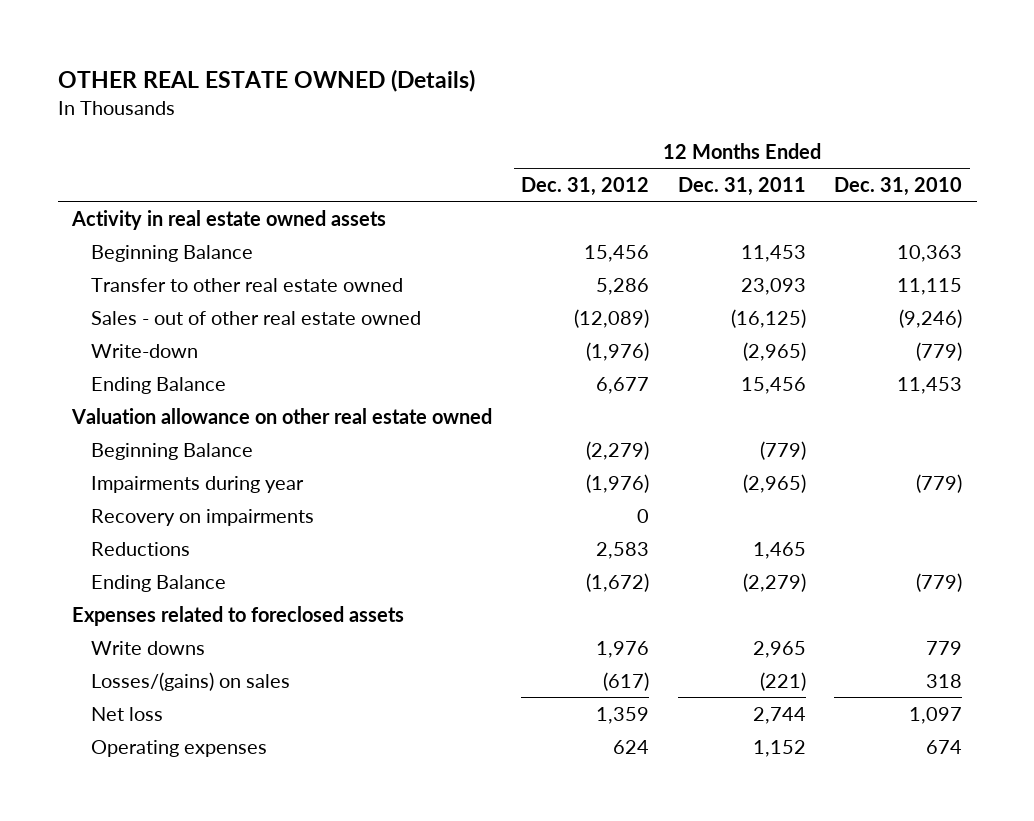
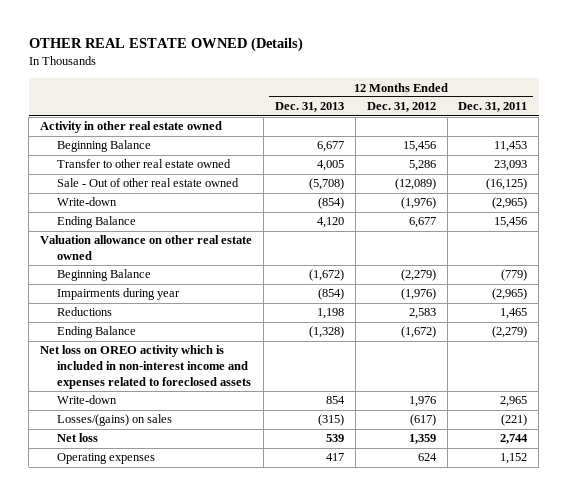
[834,176,963,196] Dec. 31, 2010 -> none
none -> [274,102,344,113] Dec. 31, 2013
[71,209,387,230] Activity in real estate owned assets -> [40,121,223,134] Activity in other real estate owned
[90,310,421,325] Sales - out of other real estate owned -> [56,178,239,188] Sale - Out of other real estate owned
[90,508,314,526] Recovery on impairments -> none
[72,605,405,626] Expenses related to foreclosed assets -> [40,345,251,389] Net loss on OREO activity which is included in non-interest income and expenses related to foreclosed assets
[90,640,205,655] Write downs -> [56,395,117,405] Write-down

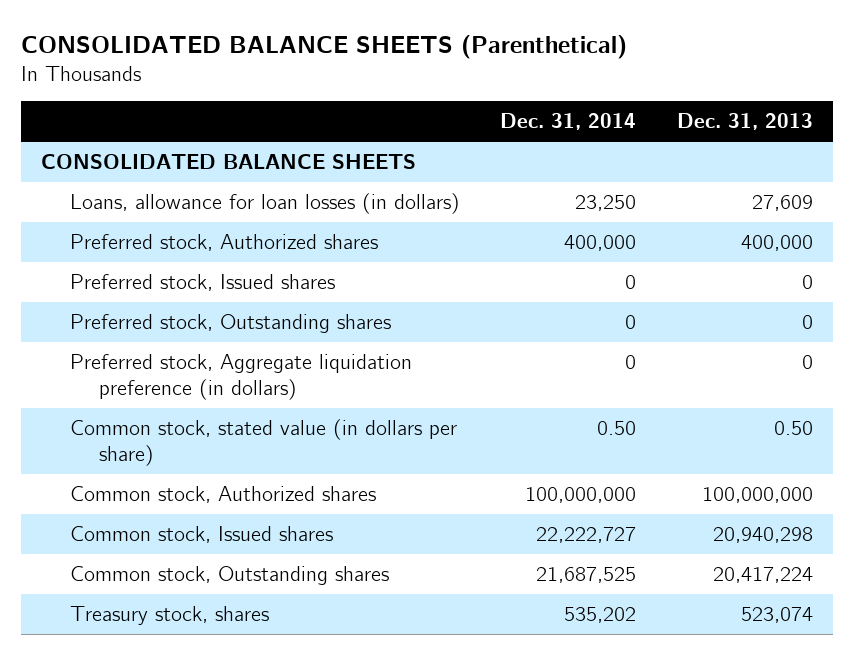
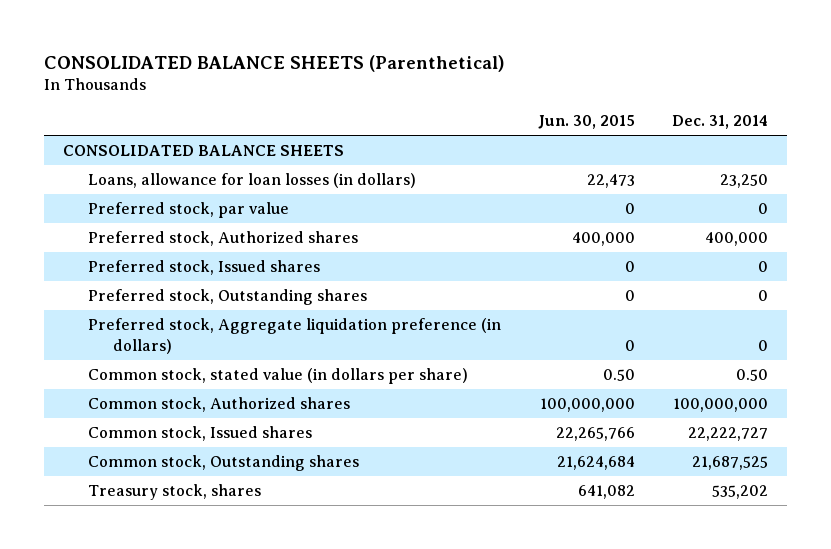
[676,113,813,131] Dec. 31, 2013 -> none
none -> [537,115,635,130] Jun. 30, 2015
none -> [87,202,289,219] Preferred stock, par value

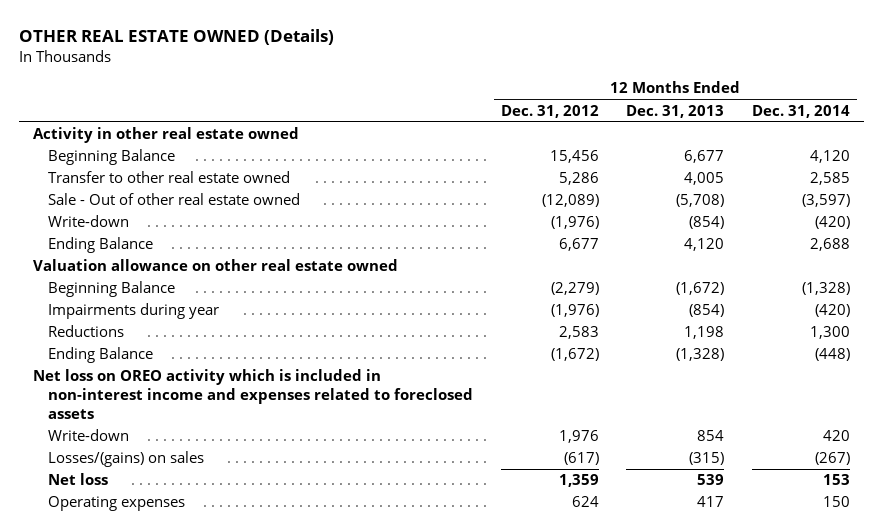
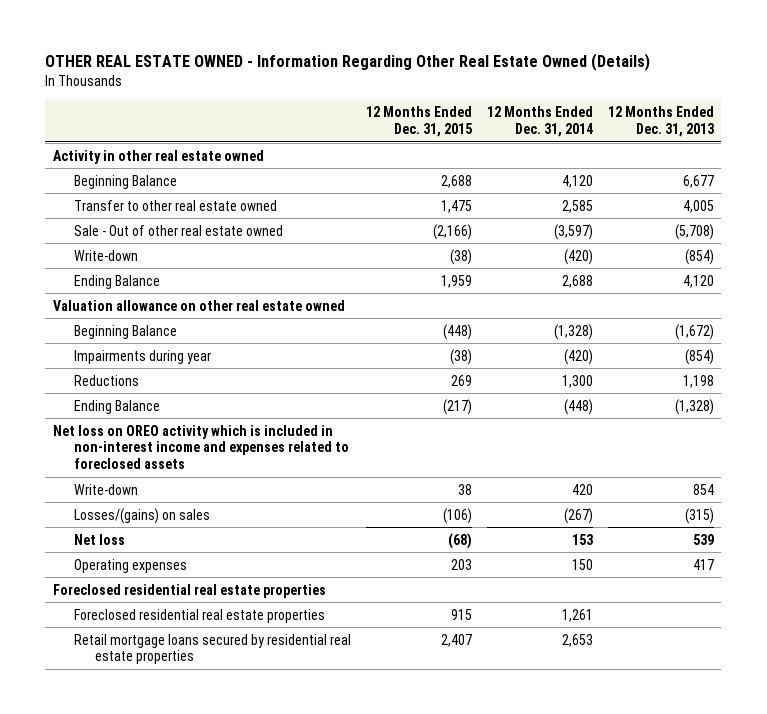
[19,29,335,46] OTHER REAL ESTATE OWNED (Details) -> [45,52,651,71] OTHER REAL ESTATE OWNED - Information Regarding Other Real Estate Owned (Details)
[500,104,599,118] Dec. 31, 2012 -> none
none -> [366,105,473,137] 12 Months Ended Dec. 31, 2015
none -> [52,583,326,598] Foreclosed residential real estate properties
none -> [74,608,326,623] Foreclosed residential real estate properties
none -> [74,633,352,665] Retail mortgage loans secured by residential real estate properties

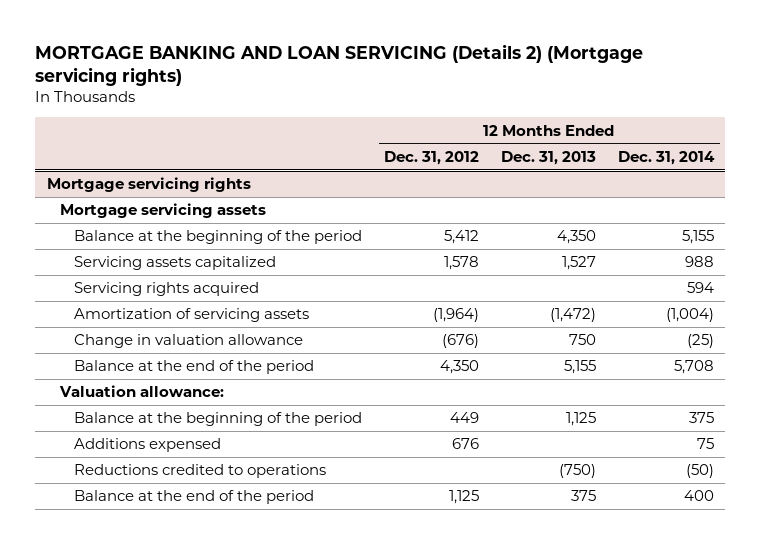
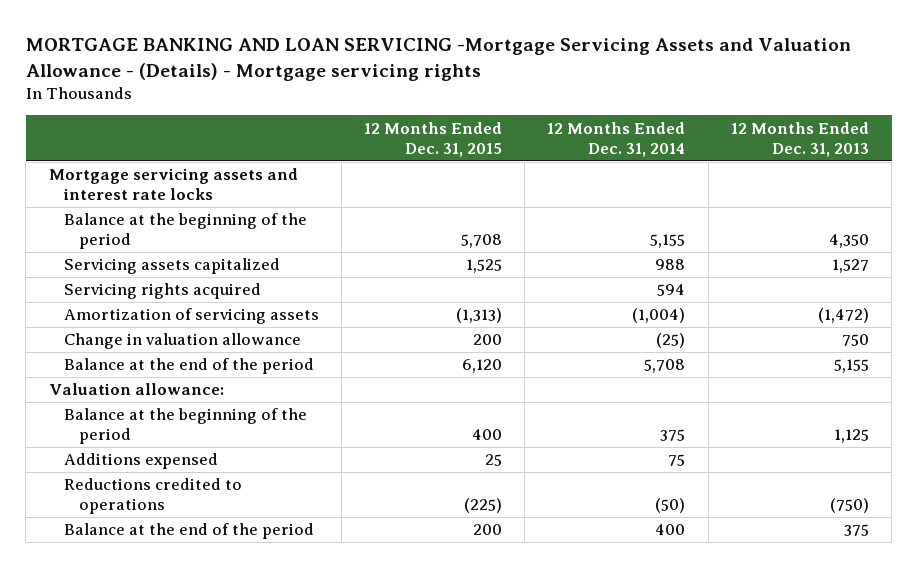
[35,43,644,87] MORTGAGE BANKING AND LOAN SERVICING (Details 2) (Mortgage servicing rights) -> [25,38,851,81] MORTGAGE BANKING AND LOAN SERVICING -Mortgage Servicing Assets and Valuation Allowance - (Details) - Mortgage servicing rights
[384,151,480,166] Dec. 31, 2012 -> none
none -> [364,121,503,157] 12 Months Ended Dec. 31, 2015
[46,177,251,193] Mortgage servicing rights -> none
[60,203,267,219] Mortgage servicing assets -> [48,168,298,201] Mortgage servicing assets and interest rate locks

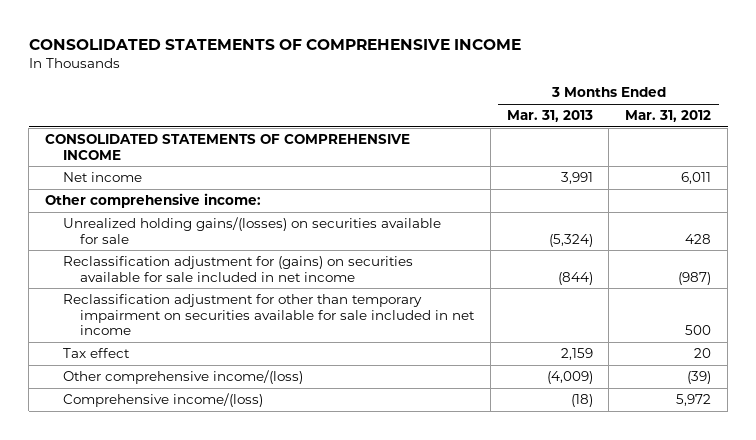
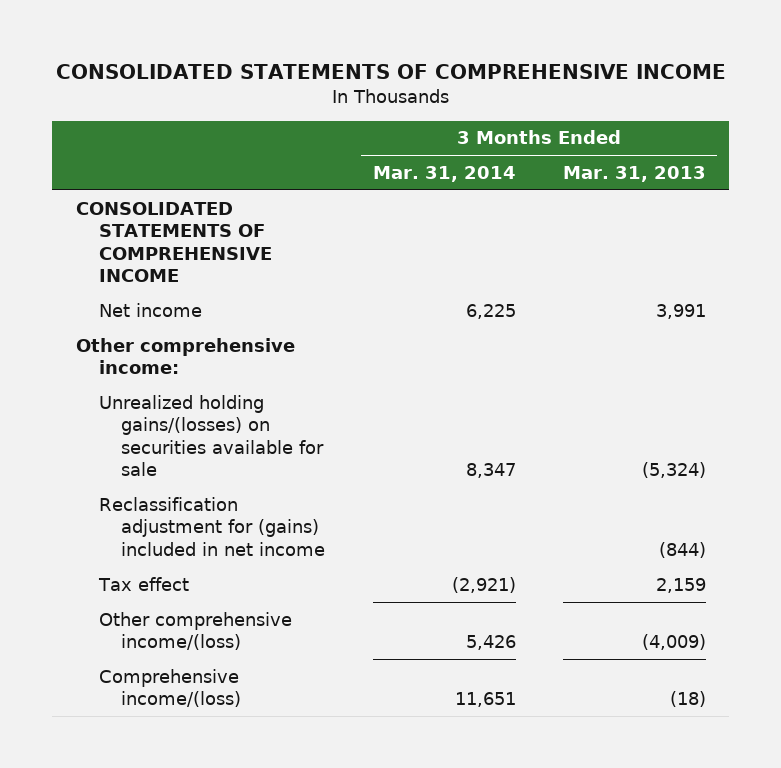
[625,110,712,123] Mar. 31, 2012 -> none
none -> [372,165,516,182] Mar. 31, 2014
[62,294,475,336] Reclassification adjustment for other than temporary impairment on securities available for sale included in net income -> none
[62,256,413,282] Reclassification adjustment for (gains) on securities available for sale included in net income -> [98,496,326,556] Reclassification adjustment for (gains) included in net income

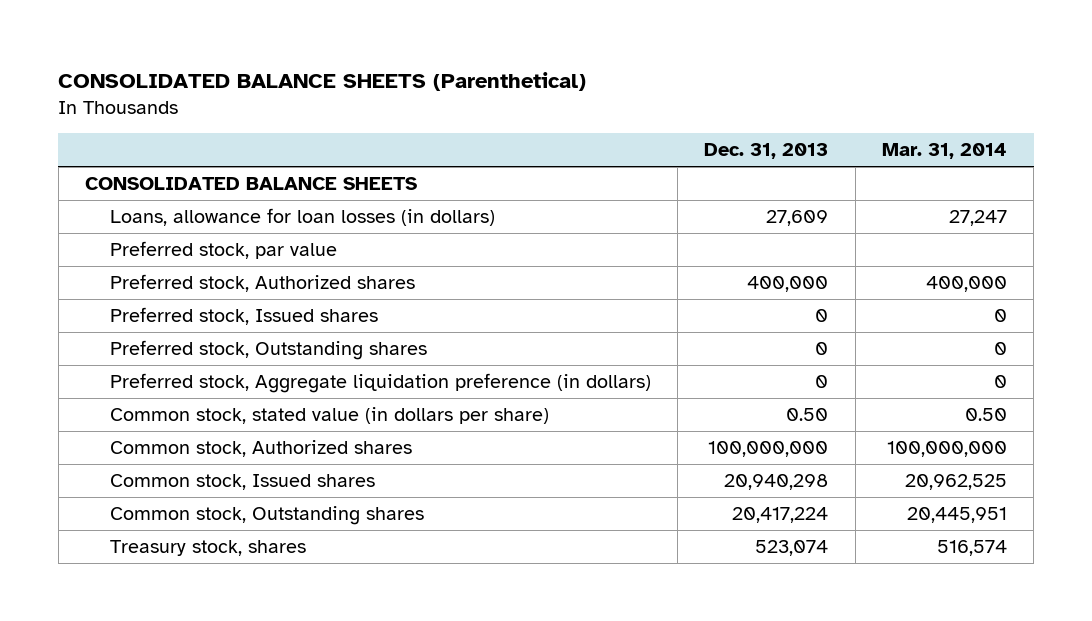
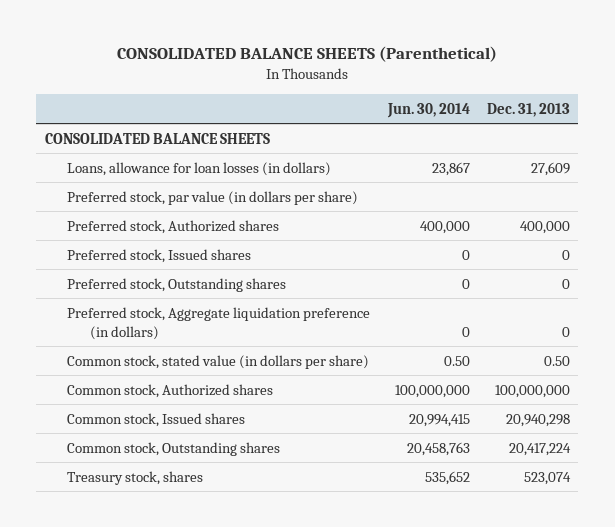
[881,143,1007,160] Mar. 31, 2014 -> none
none -> [386,102,470,118] Jun. 30, 2014
[109,240,337,259] Preferred stock, par value -> [67,190,359,205] Preferred stock, par value (in dollars per share)

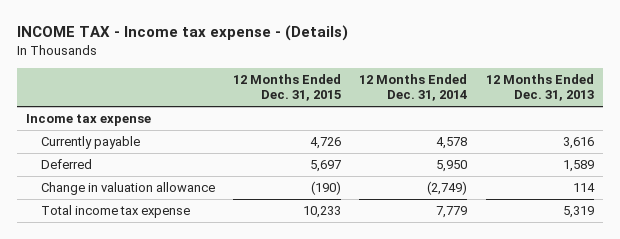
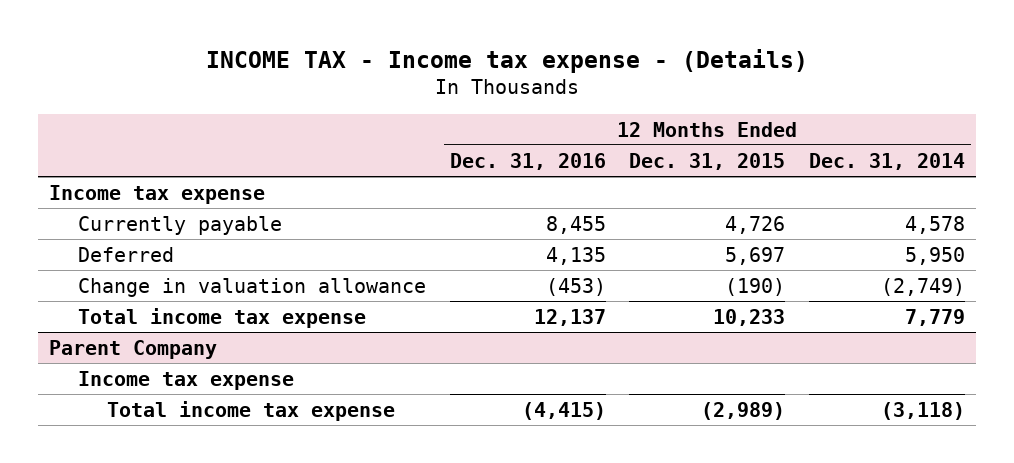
[485,73,594,102] 12 Months Ended Dec. 31, 2013 -> none
none -> [449,152,606,170] Dec. 31, 2016
none -> [49,339,218,359] Parent Company
none -> [78,370,295,390] Income tax expense
none -> [106,400,395,421] Total income tax expense

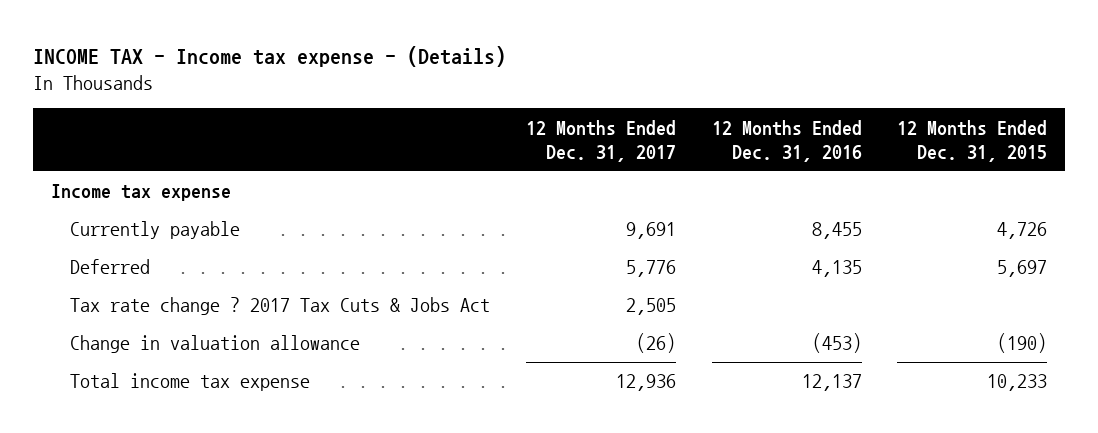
[808,152,965,170] Dec. 31, 2014 -> none
none -> [525,119,676,162] 12 Months Ended Dec. 31, 2017
none -> [70,297,491,316] Tax rate change ? 2017 Tax Cuts & Jobs Act
[49,339,218,359] Parent Company -> none
[78,370,295,390] Income tax expense -> none
[106,400,395,421] Total income tax expense -> none

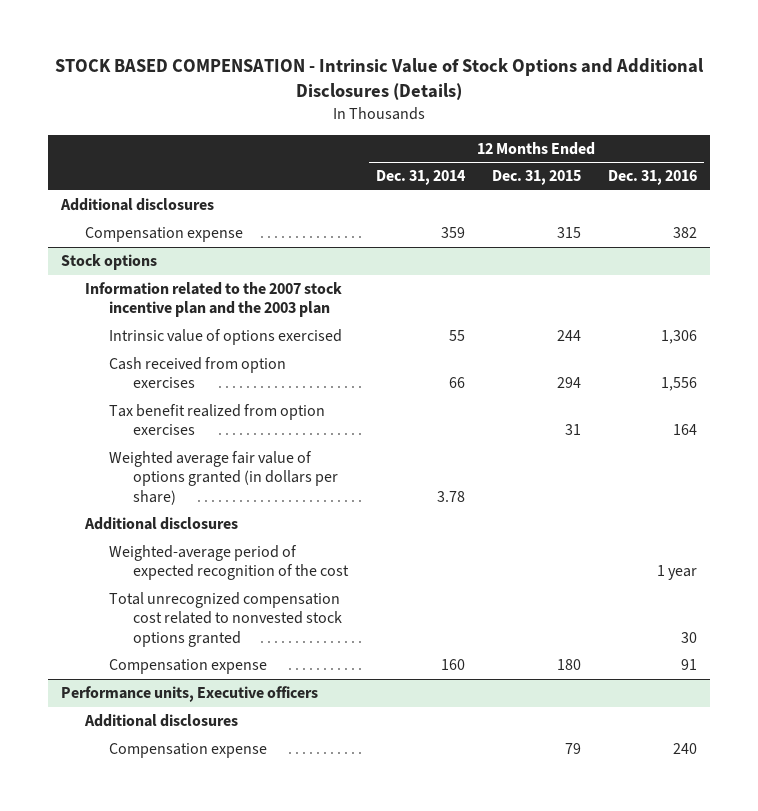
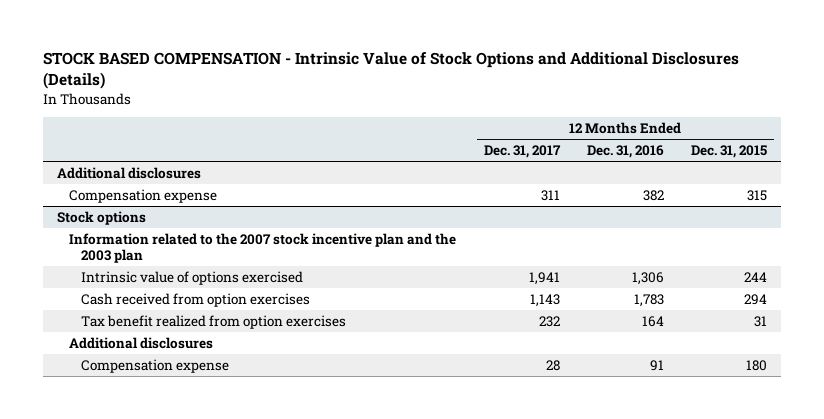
[375,170,466,186] Dec. 31, 2014 -> none
none -> [483,145,561,159] Dec. 31, 2017
[660,377,697,392] 1,556 -> [633,293,664,307] 1,783
[109,451,339,505] Weighted average fair value of options granted (in dollars per share) -> none
[109,545,350,581] Weighted-average period of expected recognition of the cost -> none
[109,592,343,647] Total unrecognized compensation cost related to nonvested stock options granted -> none
[61,686,319,703] Performance units, Executive officers -> none
[84,714,239,728] Additional disclosures -> none
[109,743,268,759] Compensation expense -> none

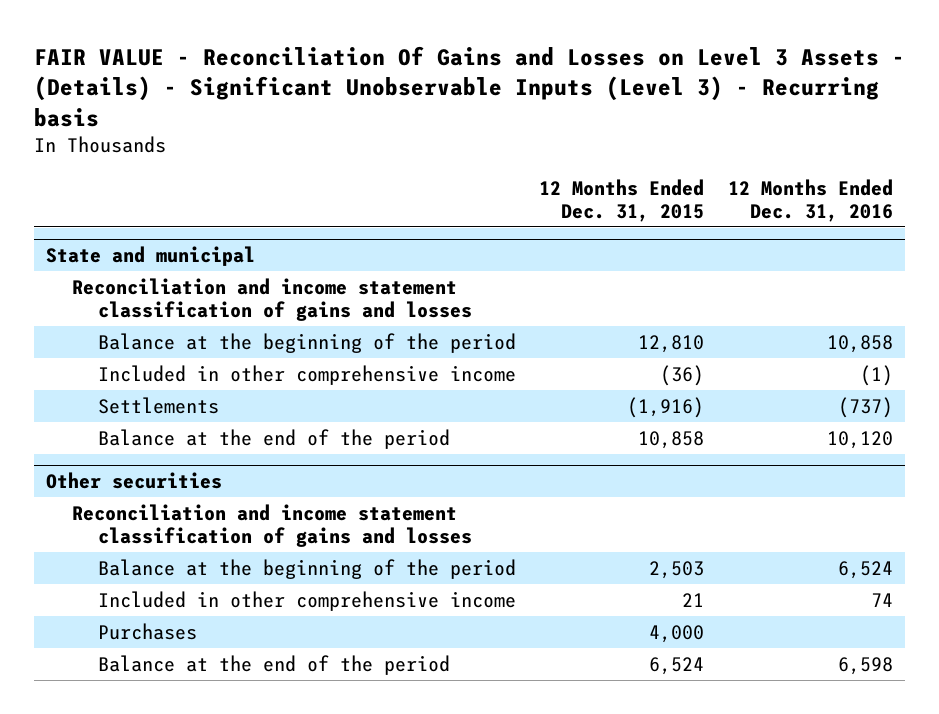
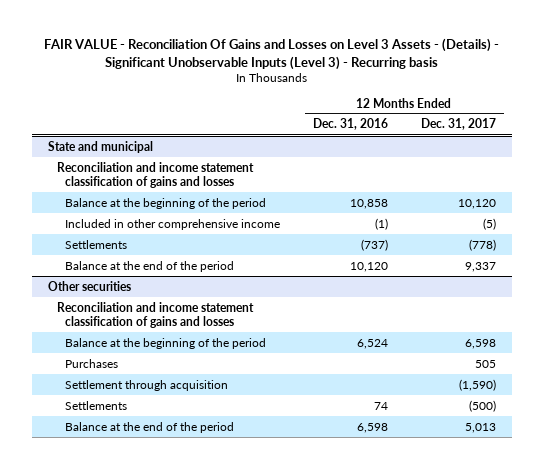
[539,178,705,222] 12 Months Ended Dec. 31, 2015 -> none
none -> [420,118,496,131] Dec. 31, 2017
[97,590,516,611] Included in other comprehensive income -> none
none -> [65,379,229,391] Settlement through acquisition
none -> [65,400,128,410] Settlements

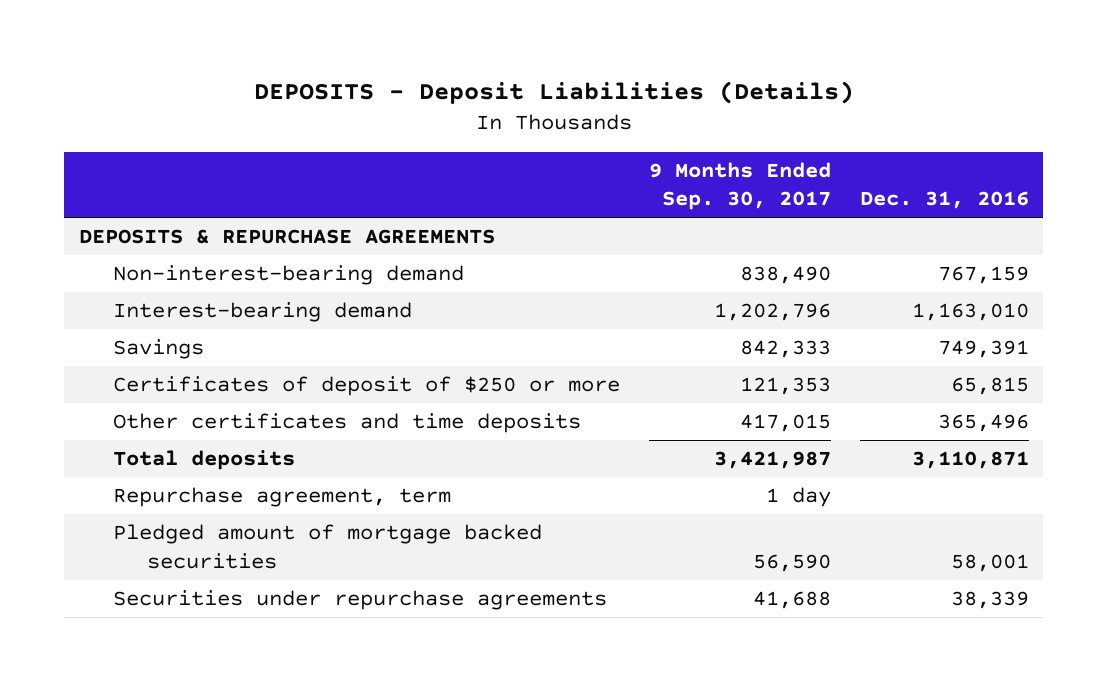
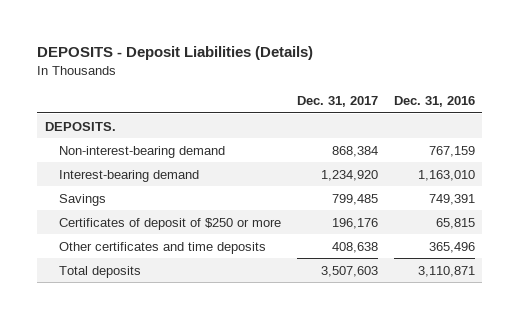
[648,161,831,211] 9 Months Ended Sep. 30, 2017 -> none
none -> [296,96,378,108] Dec. 31, 2017
[78,229,495,245] DEPOSITS & REPURCHASE AGREEMENTS -> [44,121,116,131] DEPOSITS.
[112,487,451,508] Repurchase agreement, term -> none
[112,524,542,569] Pledged amount of mortgage backed securities -> none
[112,590,607,611] Securities under repurchase agreements -> none

